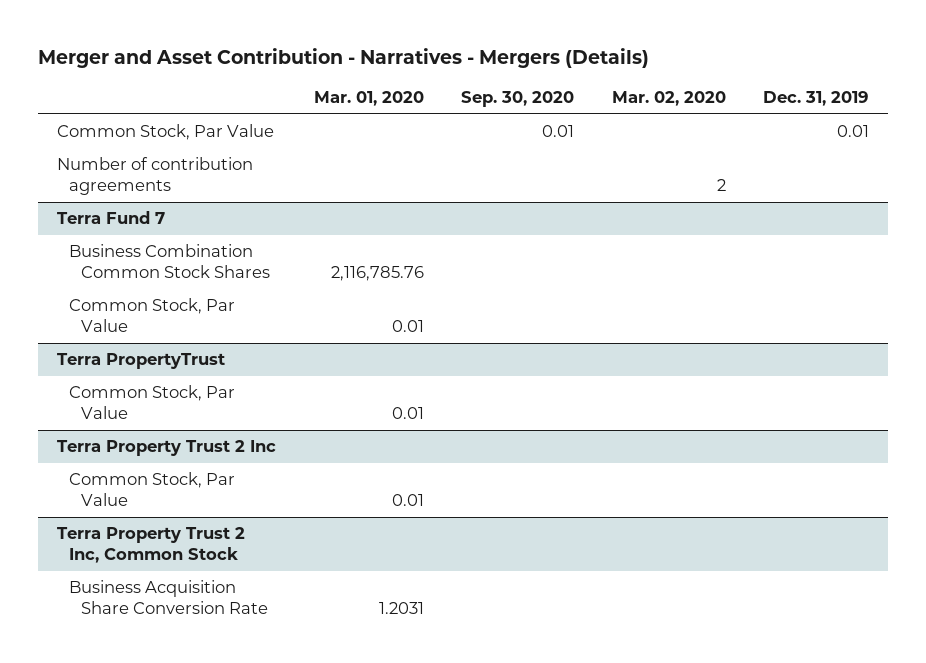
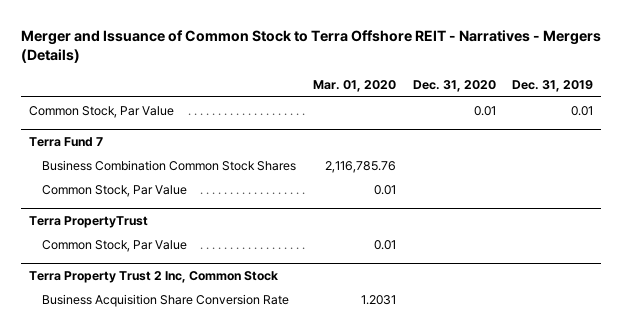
[38,47,650,68] Merger and Asset Contribution - Narratives - Mergers (Details) -> [21,29,602,64] Merger and Issuance of Common Stock to Terra Offshore REIT - Narratives - Mergers (Details)
[461,90,575,107] Sep. 30, 2020 -> none
[611,90,726,106] Mar. 02, 2020 -> none
none -> [412,80,496,93] Dec. 31, 2020
[56,157,253,195] Number of contribution agreements -> none
[56,440,276,457] Terra Property Trust 2 Inc -> none
[68,472,235,506] Common Stock, Par Value -> none

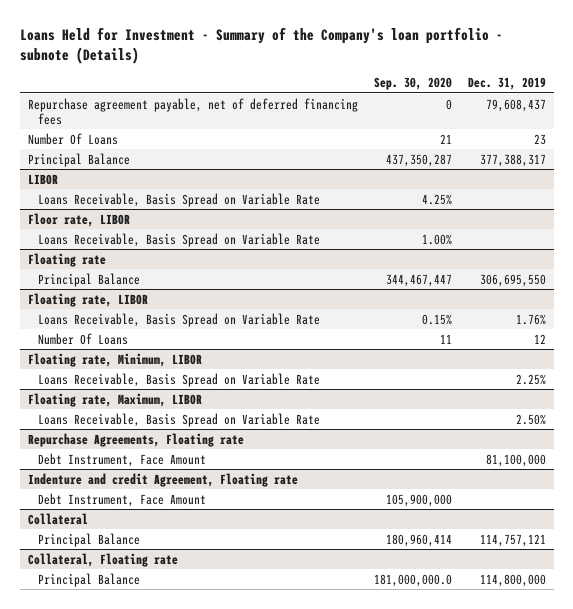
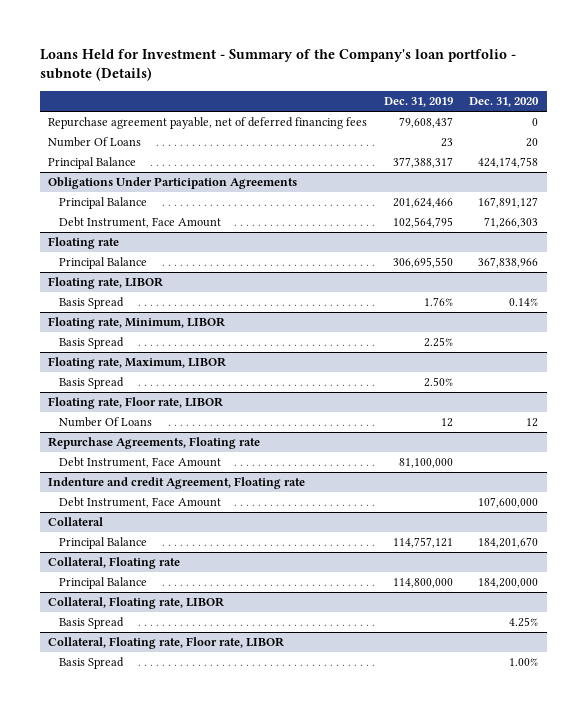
[373,77,452,91] Sep. 30, 2020 -> none
none -> [469,97,540,108] Dec. 31, 2020
[27,173,58,185] LIBOR -> none
[38,192,321,207] Loans Receivable, Basis Spread on Variable Rate -> none
[27,212,130,227] Floor rate, LIBOR -> none
[38,232,321,247] Loans Receivable, Basis Spread on Variable Rate -> none
none -> [48,177,298,190] Obligations Under Participation Agreements
none -> [59,197,148,210] Principal Balance
none -> [59,217,222,229] Debt Instrument, Face Amount
[38,332,129,345] Number Of Loans -> none
[38,312,321,327] Loans Receivable, Basis Spread on Variable Rate -> [59,297,125,310] Basis Spread
[38,372,321,387] Loans Receivable, Basis Spread on Variable Rate -> [59,337,125,350] Basis Spread
[38,412,321,427] Loans Receivable, Basis Spread on Variable Rate -> [59,377,125,390] Basis Spread
none -> [48,397,224,410] Floating rate, Floor rate, LIBOR
none -> [59,417,153,428] Number Of Loans
none -> [48,597,225,610] Collateral, Floating rate, LIBOR
none -> [59,617,125,630] Basis Spread
none -> [48,637,285,650] Collateral, Floating rate, Floor rate, LIBOR
none -> [59,657,125,670] Basis Spread

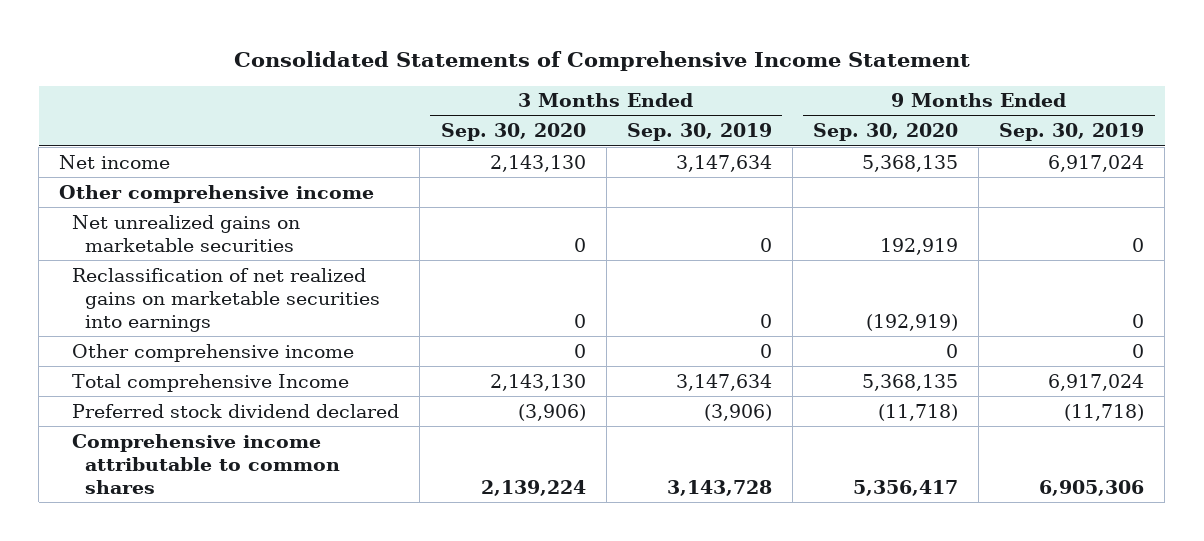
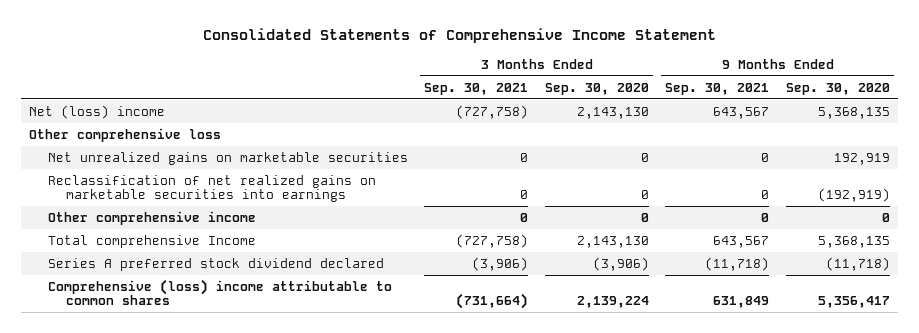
[626,123,772,142] Sep. 30, 2019 -> none
[999,123,1145,142] Sep. 30, 2019 -> none
none -> [424,82,529,95] Sep. 30, 2021
none -> [665,82,770,95] Sep. 30, 2021
[59,154,171,169] Net income -> [29,104,166,119] Net (loss) income
[59,184,375,203] Other comprehensive income -> [29,127,222,142] Other comprehensive loss
[72,403,400,418] Preferred stock dividend declared -> [47,257,384,271] Series A preferred stock dividend declared
[72,433,341,495] Comprehensive income attributable to common shares -> [47,278,392,306] Comprehensive (loss) income attributable to common shares

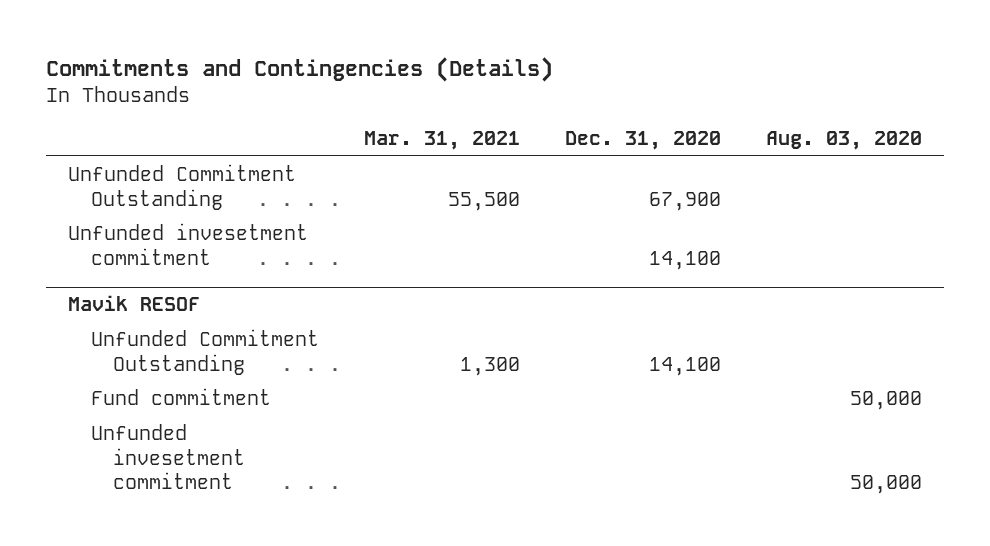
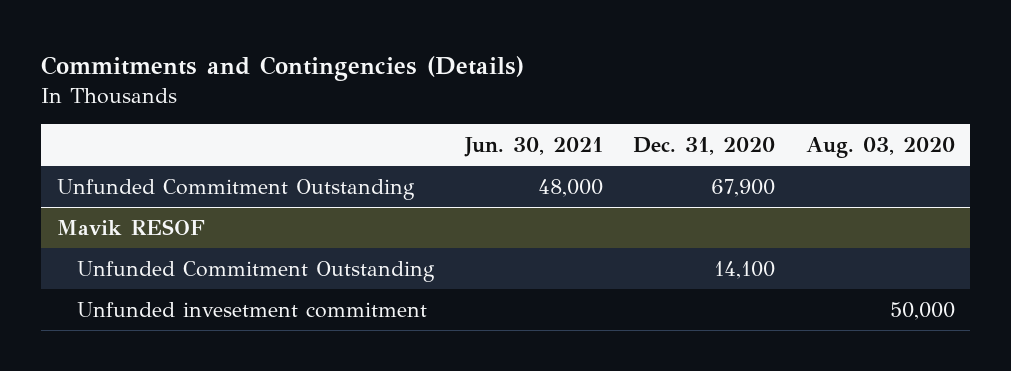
[363,131,520,151] Mar. 31, 2021 -> none
none -> [463,137,603,158] Jun. 30, 2021
[68,223,309,265] Unfunded invesetment commitment -> none
[90,388,271,406] Fund commitment -> none

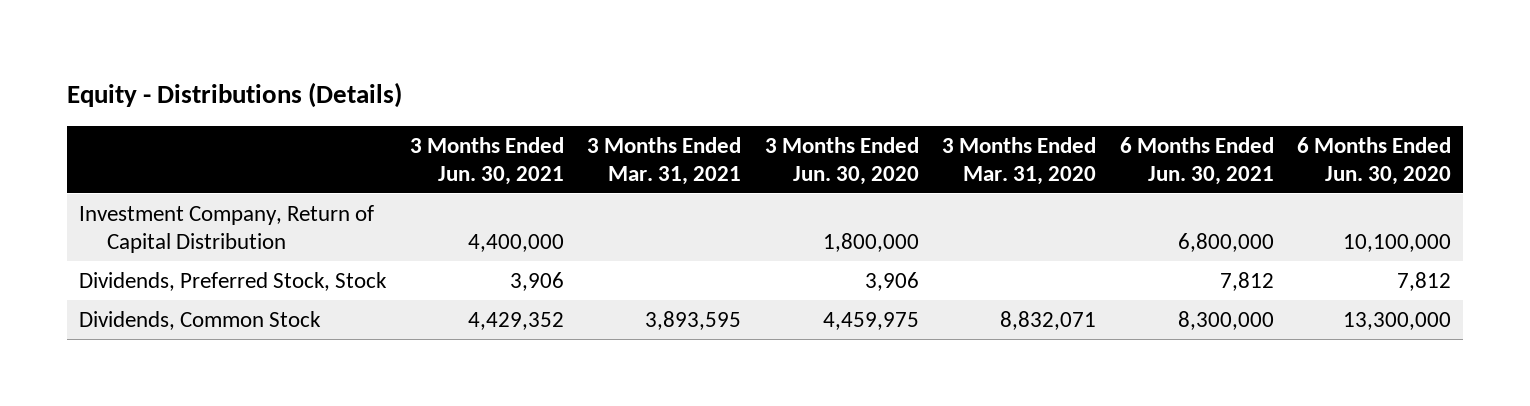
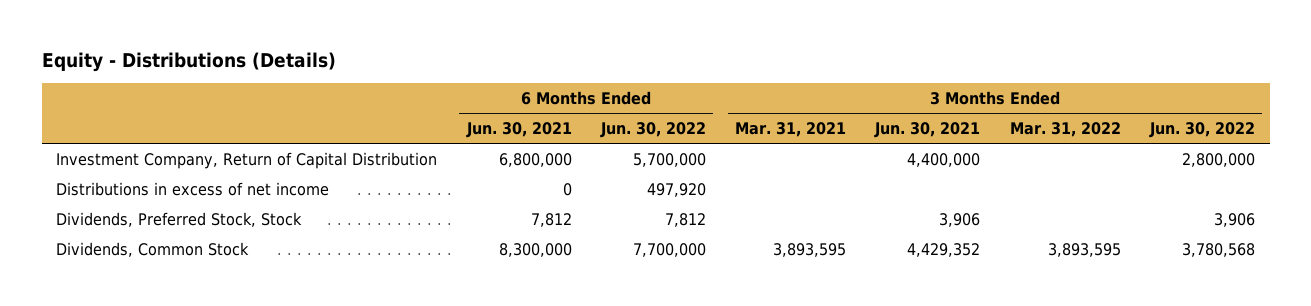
[764,136,919,185] 3 Months Ended Jun. 30, 2020 -> none
[942,136,1097,185] 3 Months Ended Mar. 31, 2020 -> none
[1297,136,1452,185] 6 Months Ended Jun. 30, 2020 -> none
none -> [599,122,706,139] Jun. 30, 2022
none -> [1009,122,1121,138] Mar. 31, 2022
none -> [1149,122,1256,139] Jun. 30, 2022
none -> [56,182,330,197] Distributions in excess of net income

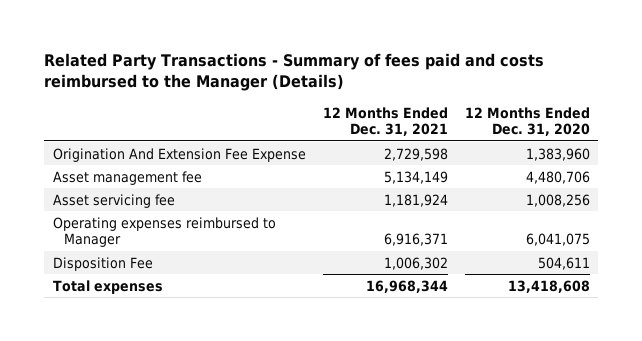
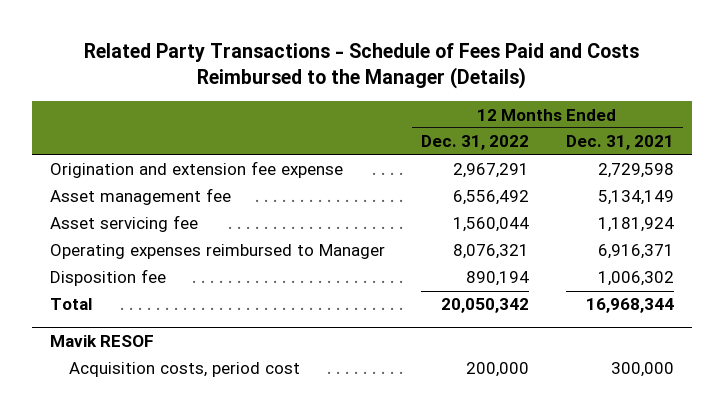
[44,52,545,92] Related Party Transactions - Summary of fees paid and costs reimbursed to the Manager (Details) -> [83,43,639,90] Related Party Transactions - Schedule of Fees Paid and Costs Reimbursed to the Manager (Details)
[464,107,590,137] 12 Months Ended Dec. 31, 2020 -> none
none -> [421,135,530,151] Dec. 31, 2022
[52,147,306,162] Origination And Extension Fee Expense -> [50,161,344,179] Origination and extension fee expense
[52,256,153,271] Disposition Fee -> [50,269,167,287] Disposition fee
[52,279,163,294] Total expenses -> [50,298,93,311] Total
none -> [50,335,155,348] Mavik RESOF
none -> [69,362,301,378] Acquisition costs, period cost

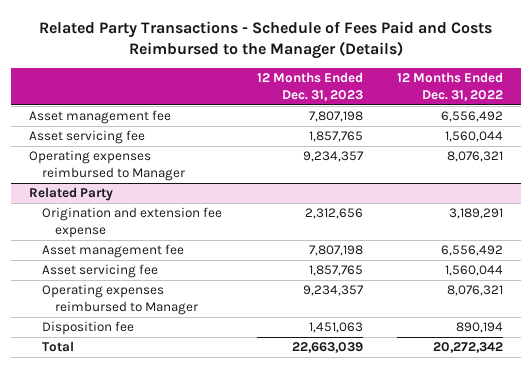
[565,135,674,151] Dec. 31, 2021 -> none
none -> [256,72,363,101] 12 Months Ended Dec. 31, 2023
[50,161,344,179] Origination and extension fee expense -> none
none -> [28,187,113,202] Related Party
none -> [41,207,222,239] Origination and extension fee expense
none -> [41,244,184,259] Asset management fee
none -> [41,264,158,279] Asset servicing fee
none -> [41,284,198,316] Operating expenses reimbursed to Manager
[50,335,155,348] Mavik RESOF -> none
[69,362,301,378] Acquisition costs, period cost -> none
[441,298,530,314] 20,050,342 -> [433,342,504,354] 20,272,342

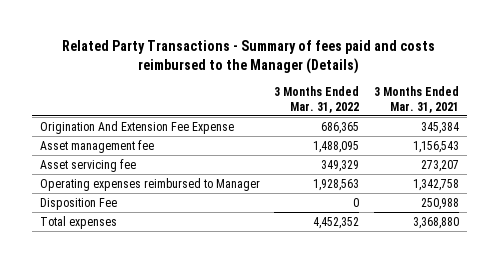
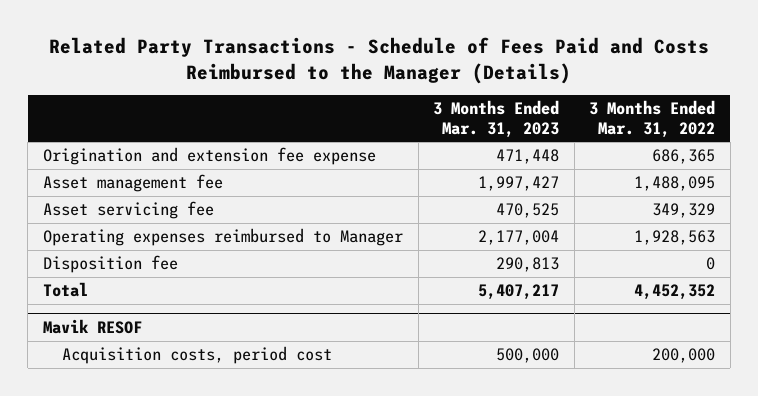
[62,39,436,74] Related Party Transactions - Summary of fees paid and costs reimbursed to the Manager (Details) -> [49,37,710,84] Related Party Transactions - Schedule of Fees Paid and Costs Reimbursed to the Manager (Details)
[374,85,460,113] 3 Months Ended Mar. 31, 2021 -> none
none -> [433,100,560,138] 3 Months Ended Mar. 31, 2023
[39,120,234,134] Origination And Extension Fee Expense -> [43,147,377,166] Origination and extension fee expense
[39,197,117,210] Disposition Fee -> [43,255,179,274] Disposition fee
[39,215,117,229] Total expenses -> [43,282,89,298] Total
none -> [43,318,143,334] Mavik RESOF
none -> [61,346,332,365] Acquisition costs, period cost

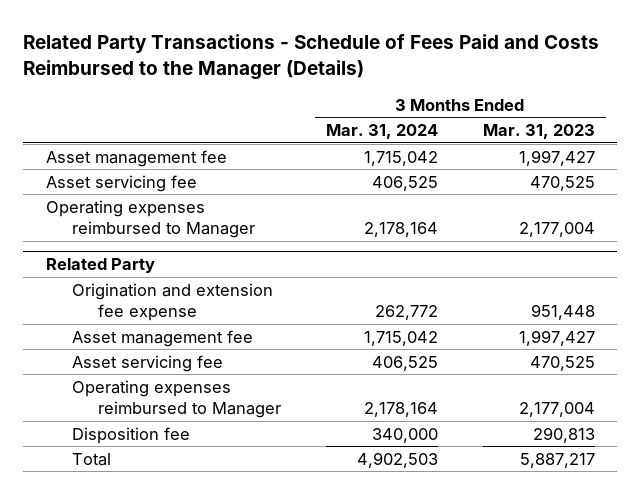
[589,100,716,138] 3 Months Ended Mar. 31, 2022 -> none
none -> [325,124,438,140] Mar. 31, 2024
[43,147,377,166] Origination and extension fee expense -> none
none -> [45,258,155,274] Related Party
none -> [71,282,273,322] Origination and extension fee expense
none -> [71,329,253,347] Asset management fee
none -> [71,354,223,372] Asset servicing fee
none -> [71,379,282,419] Operating expenses reimbursed to Manager
[43,318,143,334] Mavik RESOF -> none
[61,346,332,365] Acquisition costs, period cost -> none
[478,284,560,301] 5,407,217 -> [519,452,595,468] 5,887,217

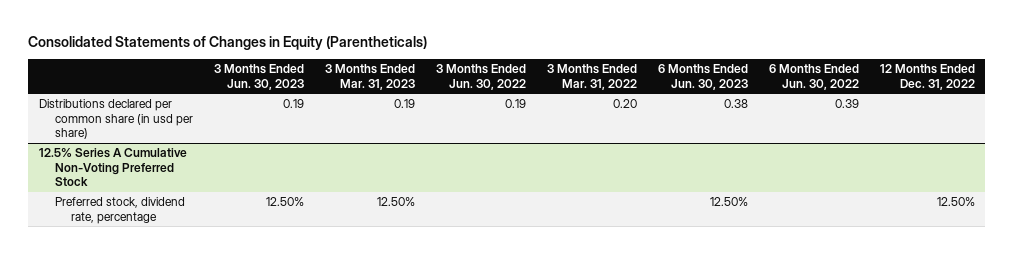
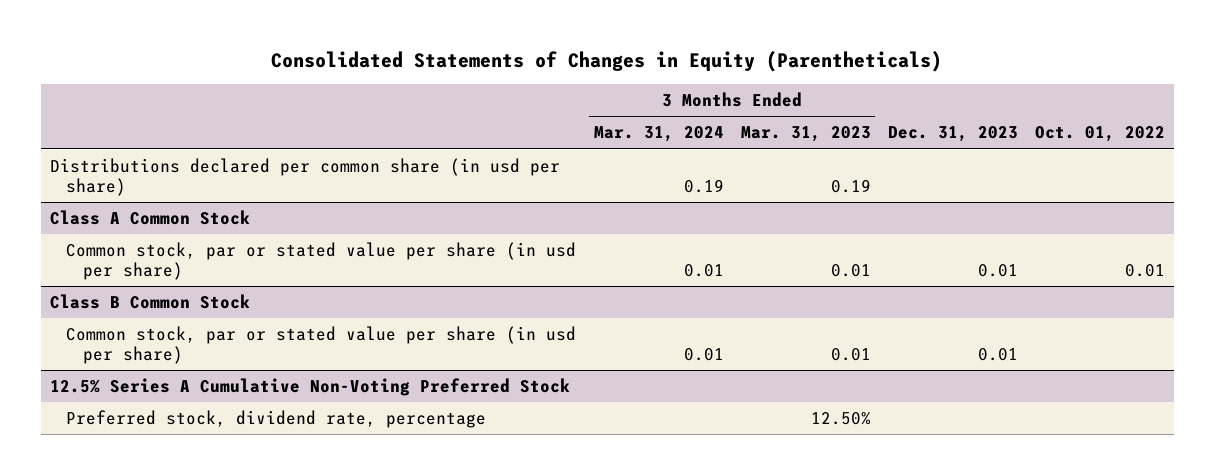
[213,64,304,90] 3 Months Ended Jun. 30, 2023 -> none
[435,64,526,90] 3 Months Ended Jun. 30, 2022 -> none
[546,64,637,90] 3 Months Ended Mar. 31, 2022 -> none
[657,64,748,90] 6 Months Ended Jun. 30, 2023 -> none
[768,64,859,90] 6 Months Ended Jun. 30, 2022 -> none
[879,64,975,90] 12 Months Ended Dec. 31, 2022 -> none
none -> [593,126,724,143] Mar. 31, 2024
none -> [888,126,1019,143] Dec. 31, 2023
none -> [1035,126,1166,143] Oct. 01, 2022
none -> [49,210,250,226] Class A Common Stock
none -> [66,242,577,281] Common stock, par or stated value per share (in usd per share)
none -> [49,294,250,310] Class B Common Stock
none -> [66,326,577,365] Common stock, par or stated value per share (in usd per share)

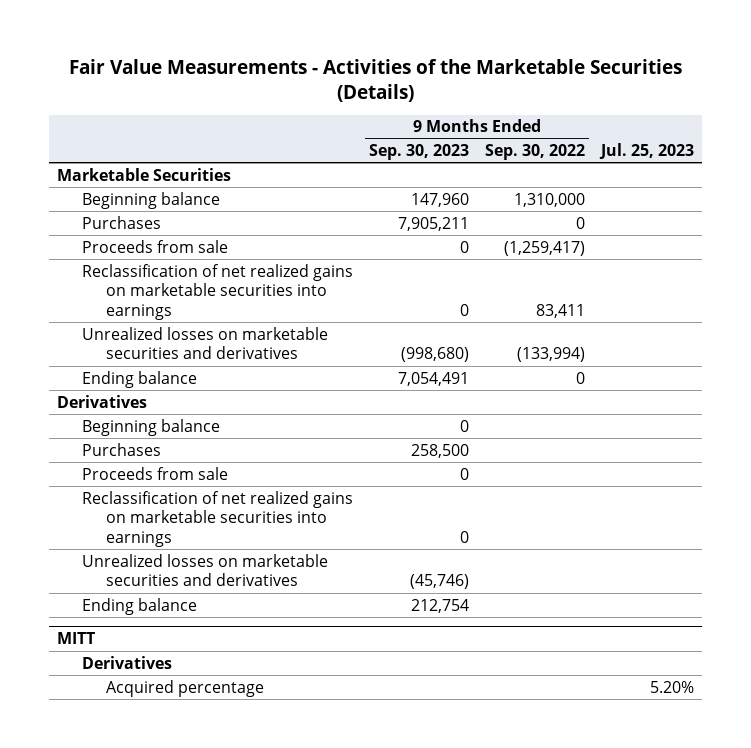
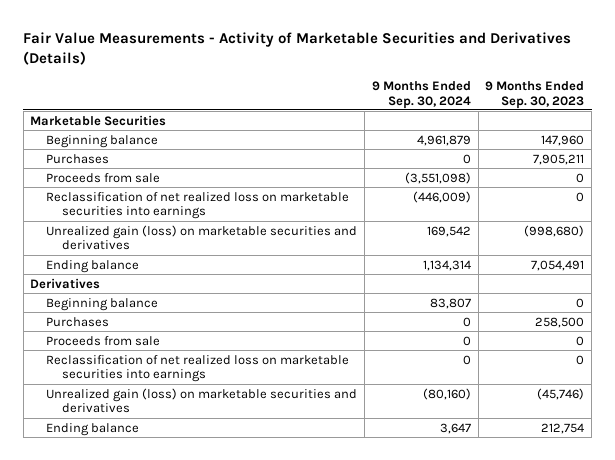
[68,58,682,102] Fair Value Measurements - Activities of the Marketable Securities (Details) -> [23,32,572,66] Fair Value Measurements - Activity of Marketable Securities and Derivatives (Details)
[484,143,585,160] Sep. 30, 2022 -> none
[599,142,695,159] Jul. 25, 2023 -> none
none -> [371,80,471,109] 9 Months Ended Sep. 30, 2024
[81,263,353,321] Reclassification of net realized gains on marketable securities into earnings -> [46,191,350,220] Reclassification of net realized loss on marketable securities into earnings
[81,326,328,360] Unrealized losses on marketable securities and derivatives -> [46,224,358,251] Unrealized gain (loss) on marketable securities and derivatives
[81,490,353,548] Reclassification of net realized gains on marketable securities into earnings -> [46,354,350,383] Reclassification of net realized loss on marketable securities into earnings
[81,553,328,587] Unrealized losses on marketable securities and derivatives -> [46,387,358,414] Unrealized gain (loss) on marketable securities and derivatives
[57,632,96,645] MITT -> none
[81,655,172,669] Derivatives -> none
[105,679,264,697] Acquired percentage -> none

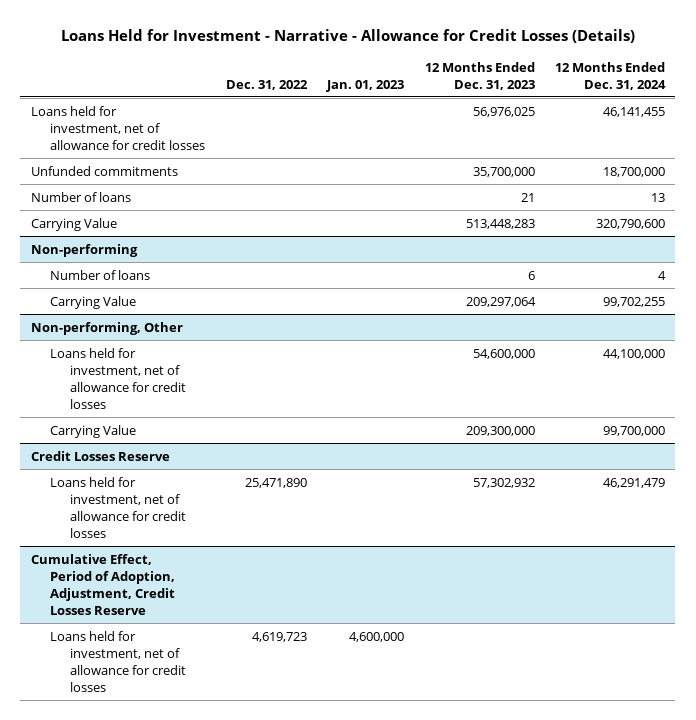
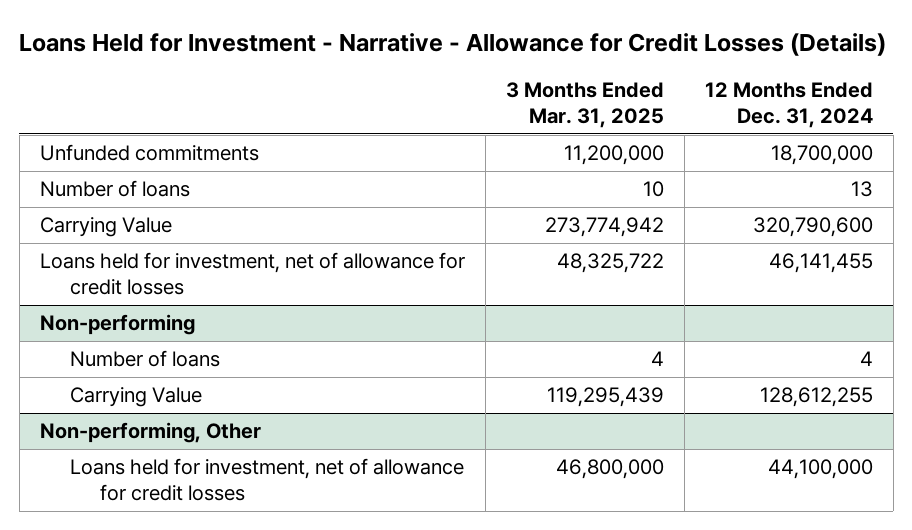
[225,79,308,90] Dec. 31, 2022 -> none
[326,79,405,92] Jan. 01, 2023 -> none
[424,61,535,90] 12 Months Ended Dec. 31, 2023 -> none
none -> [505,82,664,129] 3 Months Ended Mar. 31, 2025
[30,105,206,150] Loans held for investment, net of allowance for credit losses -> [39,252,465,296] Loans held for investment, net of allowance for credit losses
[603,296,666,307] 99,702,255 -> [759,387,873,408] 128,612,255
[50,424,137,438] Carrying Value -> none
[30,450,170,461] Credit Losses Reserve -> none
[50,476,186,538] Loans held for investment, net of allowance for credit losses -> none
[30,553,176,615] Cumulative Effect, Period of Adoption, Adjustment, Credit Losses Reserve -> none
[50,630,186,692] Loans held for investment, net of allowance for credit losses -> none

